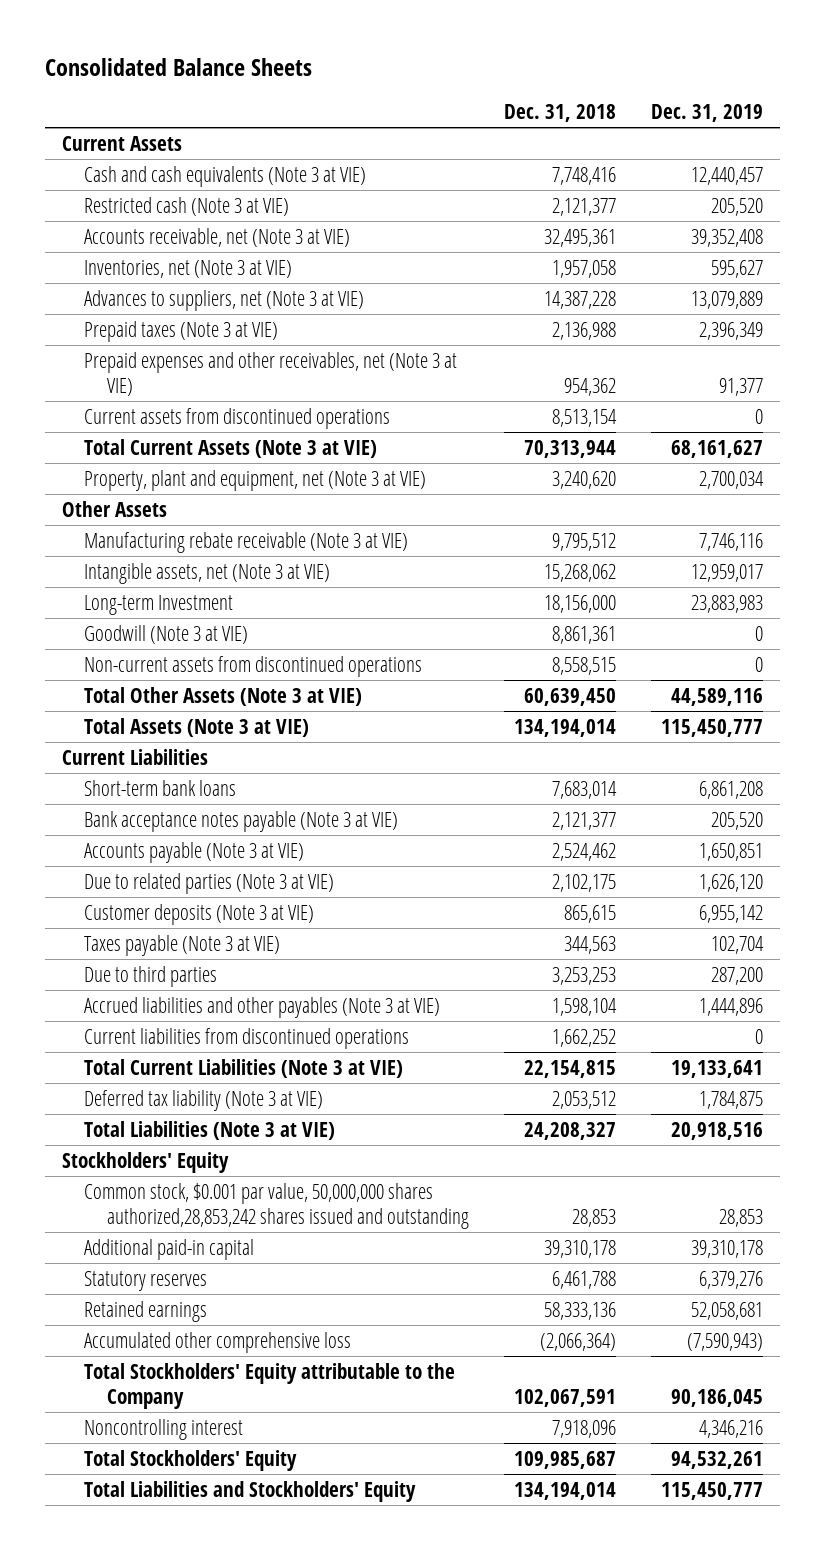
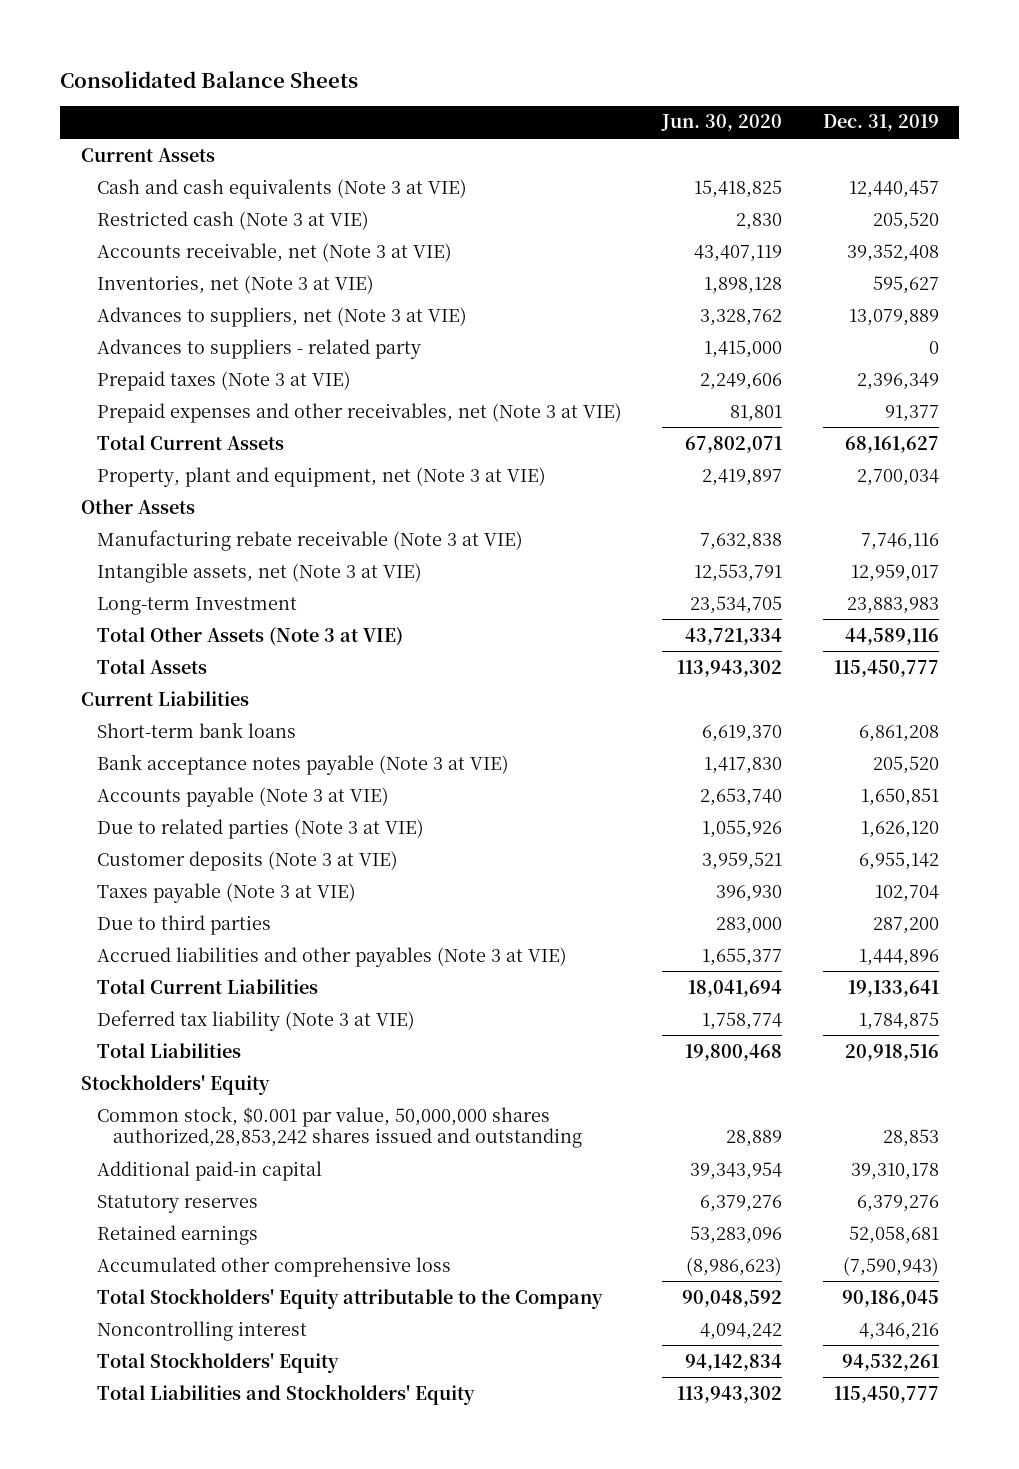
[503,103,616,122] Dec. 31, 2018 -> none
none -> [661,114,783,132] Jun. 30, 2020
none -> [96,338,421,359] Advances to suppliers - related party
[84,407,391,429] Current assets from discontinued operations -> none
[84,438,378,458] Total Current Assets (Note 3 at VIE) -> [96,434,284,450] Total Current Assets
[84,624,249,644] Goodwill (Note 3 at VIE) -> none
[84,655,423,677] Non-current assets from discontinued operations -> none
[84,717,310,737] Total Assets (Note 3 at VIE) -> [96,658,207,674] Total Assets
[84,1027,410,1049] Current liabilities from discontinued operations -> none
[84,1058,404,1078] Total Current Liabilities (Note 3 at VIE) -> [96,978,318,994] Total Current Liabilities
[84,1120,336,1140] Total Liabilities (Note 3 at VIE) -> [96,1042,241,1058] Total Liabilities

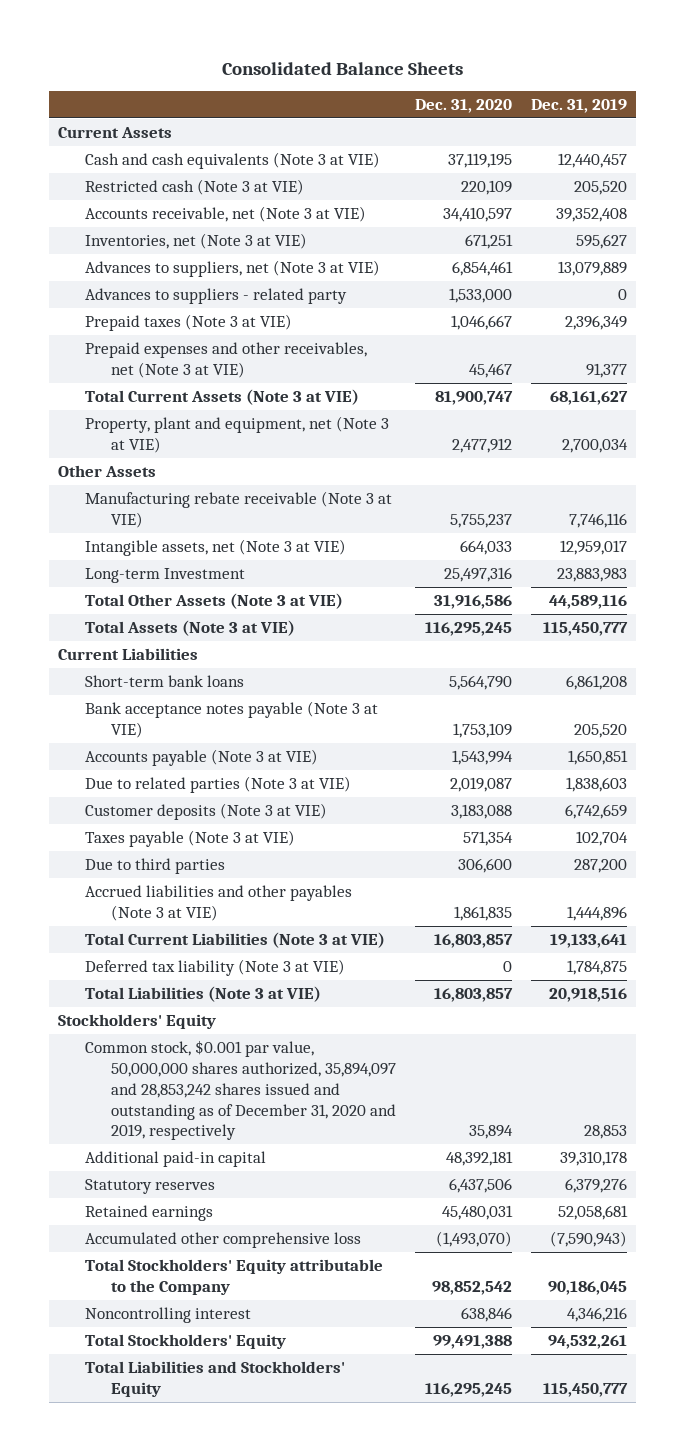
[661,114,783,132] Jun. 30, 2020 -> none
none -> [414,99,512,114] Dec. 31, 2020
[96,434,284,450] Total Current Assets -> [84,388,359,405] Total Current Assets (Note 3 at VIE)
[96,658,207,674] Total Assets -> [84,619,295,636] Total Assets (Note 3 at VIE)
[860,820,939,838] 1,626,120 -> [565,776,627,792] 1,838,603
[858,851,939,870] 6,955,142 -> [564,803,627,819] 6,742,659
[96,978,318,994] Total Current Liabilities -> [84,931,385,948] Total Current Liabilities (Note 3 at VIE)
[96,1042,241,1058] Total Liabilities -> [84,985,321,1002] Total Liabilities (Note 3 at VIE)
[96,1105,582,1148] Common stock, $0.001 par value, 50,000,000 shares authorized,28,853,242 shares issued and outstanding -> [84,1039,396,1141] Common stock, $0.001 par value, 50,000,000 shares authorized, 35,894,097 and 28,853,242 shares issued and outstanding as of December 31, 2020 and 2019, respectively

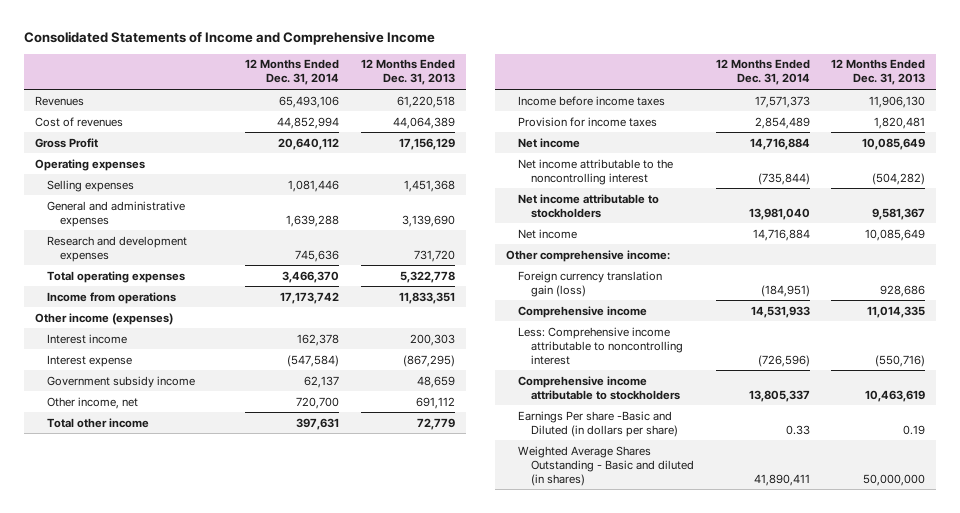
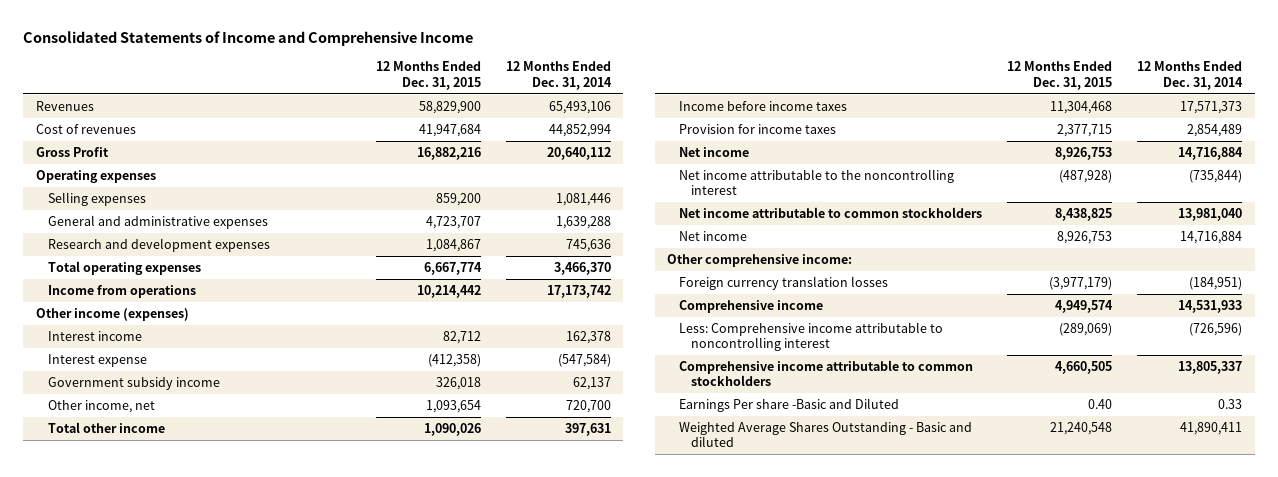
[360,59,455,86] 12 Months Ended Dec. 31, 2013 -> none
none -> [375,61,481,90] 12 Months Ended Dec. 31, 2015
[518,193,660,218] Net income attributable to stockholders -> [679,207,983,219] Net income attributable to common stockholders
[518,270,663,297] Foreign currency translation gain (loss) -> [679,276,889,291] Foreign currency translation losses
[518,375,680,400] Comprehensive income attributable to stockholders -> [679,360,974,387] Comprehensive income attributable to common stockholders
[518,410,678,437] Earnings Per share -Basic and Diluted (in dollars per share) -> [679,398,900,413] Earnings Per share -Basic and Diluted
[518,445,694,486] Weighted Average Shares Outstanding - Basic and diluted (in shares) -> [679,422,973,448] Weighted Average Shares Outstanding - Basic and diluted

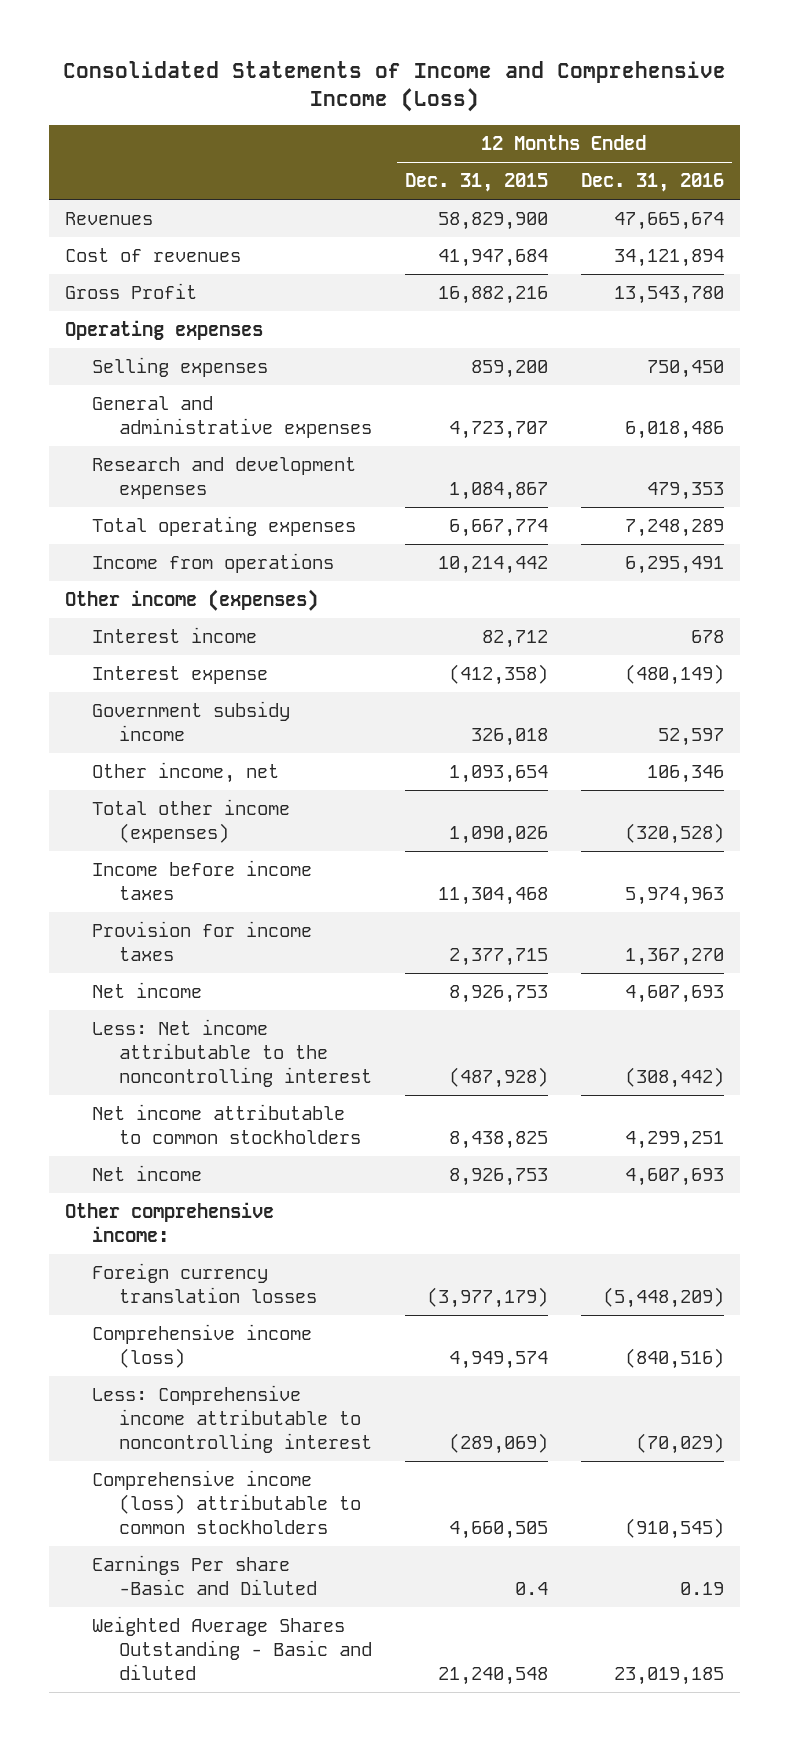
[23,30,474,46] Consolidated Statements of Income and Comprehensive Income -> [62,60,726,113] Consolidated Statements of Income and Comprehensive Income (Loss)
[505,61,612,90] 12 Months Ended Dec. 31, 2014 -> none
none -> [580,173,724,193] Dec. 31, 2016
[47,422,165,434] Total other income -> [92,799,291,843] Total other income (expenses)
[679,169,955,196] Net income attributable to the noncontrolling interest -> [92,1019,373,1087] Less: Net income attributable to the noncontrolling interest
[679,300,824,314] Comprehensive income -> [92,1324,313,1368] Comprehensive income (loss)
[679,360,974,387] Comprehensive income attributable to common stockholders -> [92,1470,362,1534] Comprehensive income (loss) attributable to common stockholders
[1088,399,1113,410] 0.40 -> [514,1581,548,1595] 0.4

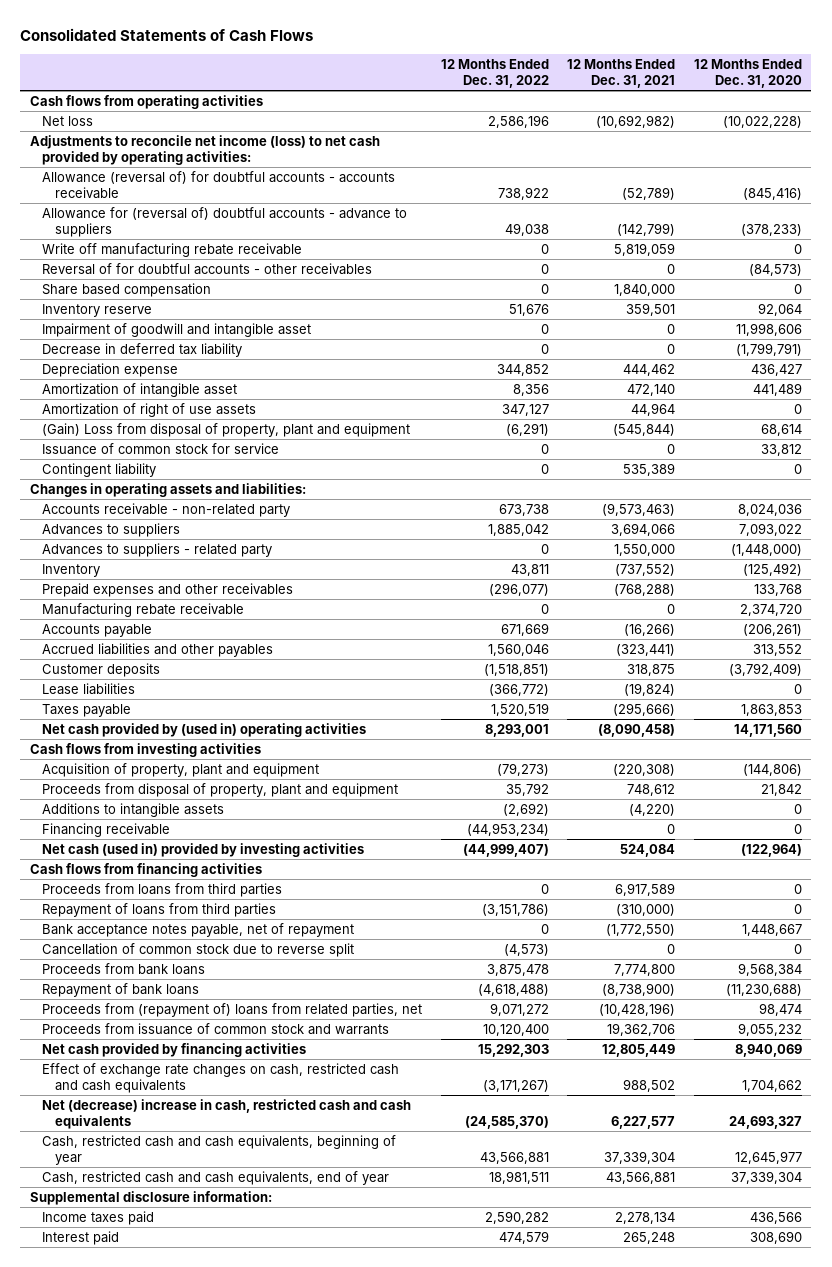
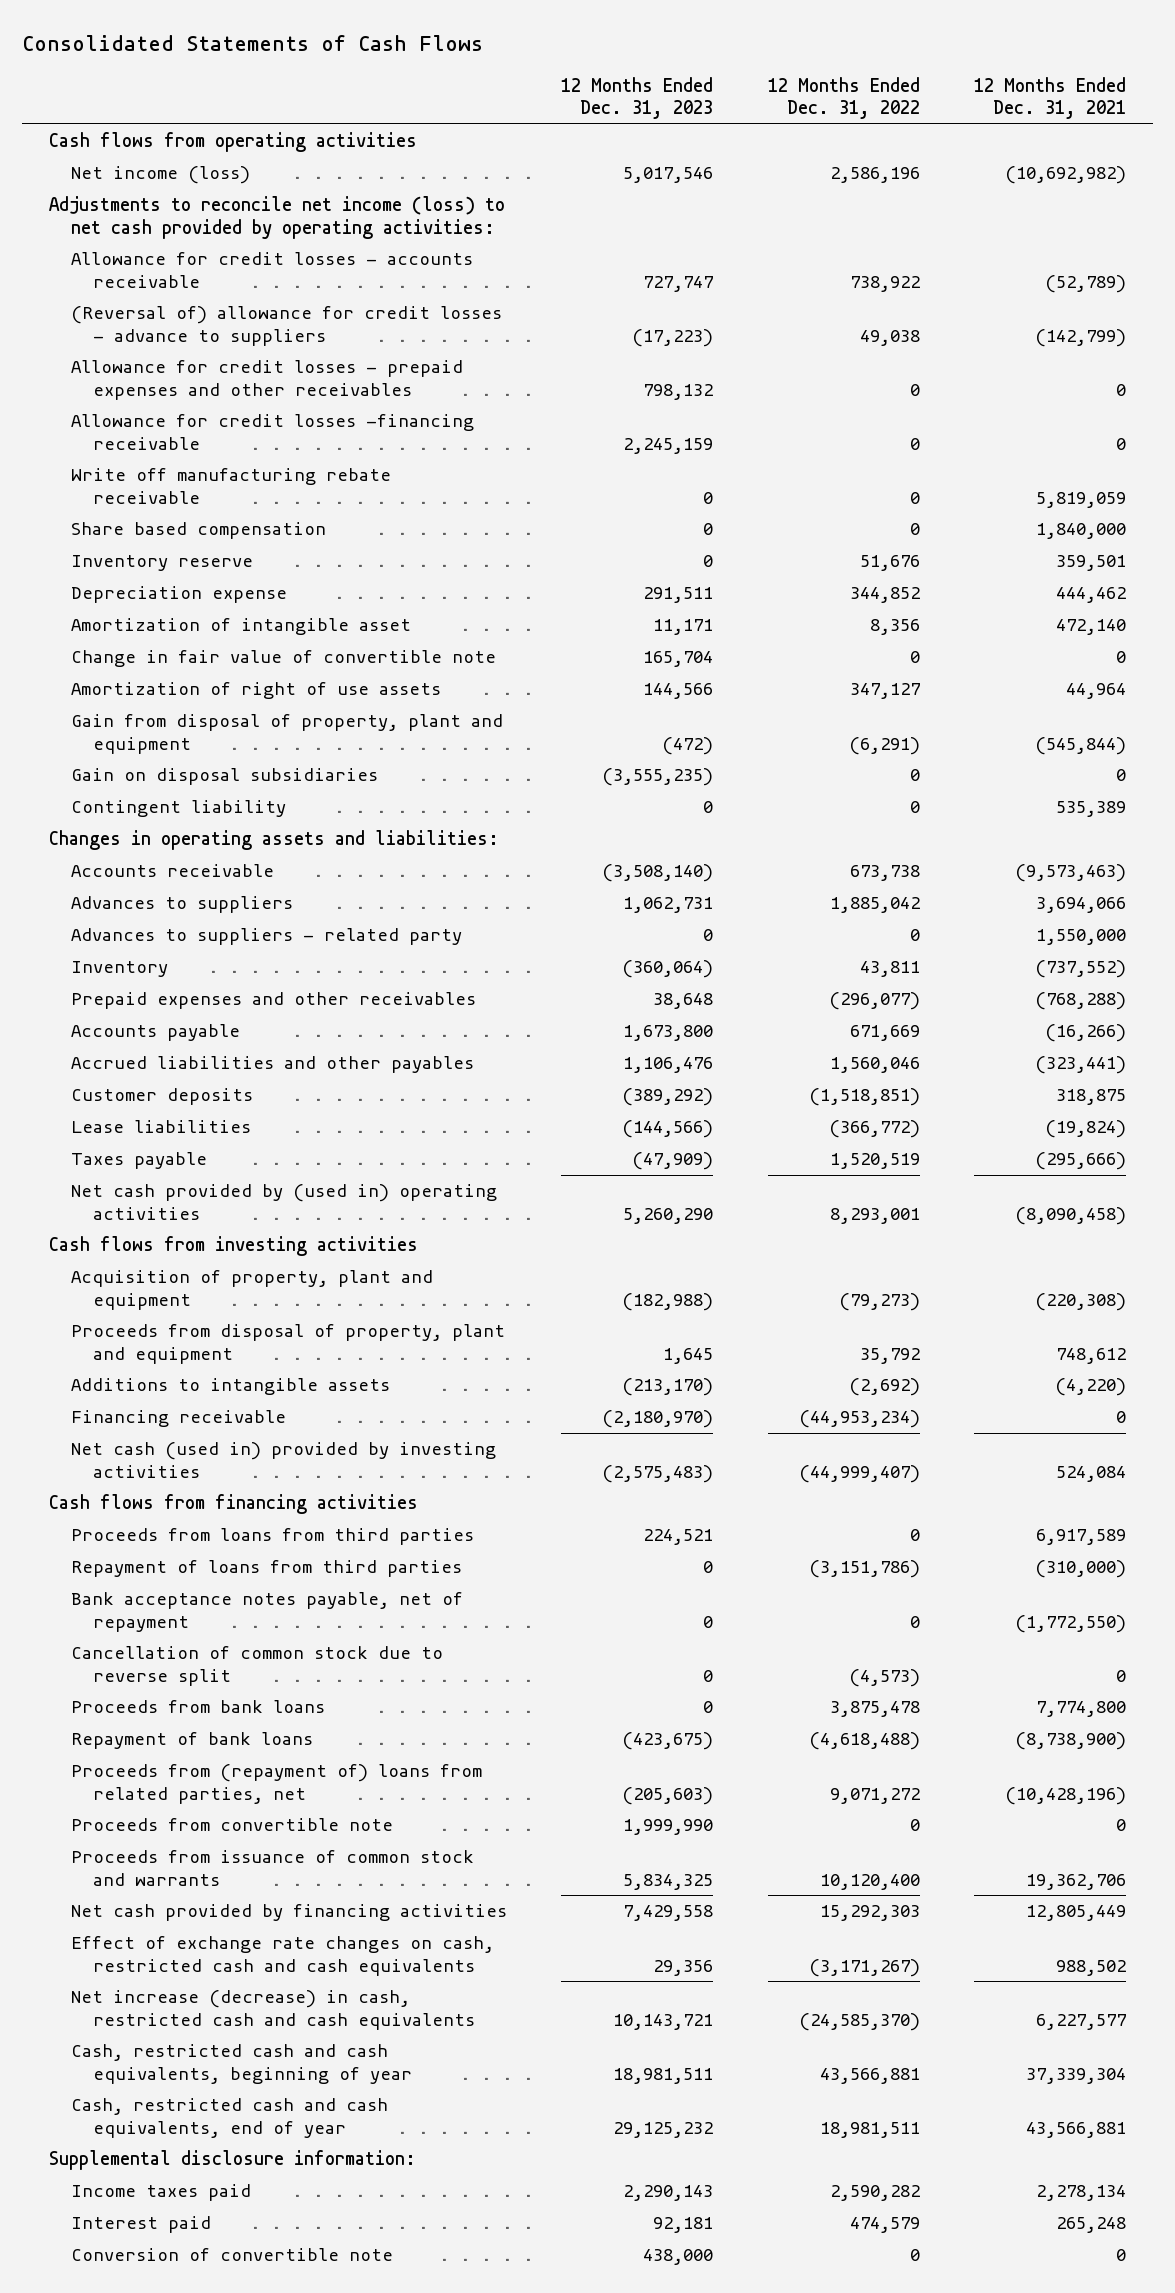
[694,58,803,88] 12 Months Ended Dec. 31, 2020 -> none
none -> [561,76,714,120] 12 Months Ended Dec. 31, 2023
[42,115,94,126] Net loss -> [70,166,250,185] Net income (loss)
[42,170,396,200] Allowance (reversal of) for doubtful accounts - accounts receivable -> [70,252,473,288] Allowance for credit losses - accounts receivable
[42,206,408,238] Allowance for (reversal of) doubtful accounts - advance to suppliers -> [70,306,502,346] (Reversal of) allowance for credit losses - advance to suppliers
none -> [70,360,463,400] Allowance for credit losses - prepaid expenses and other receivables
none -> [70,414,474,450] Allowance for credit losses -financing receivable
[42,262,373,275] Reversal of for doubtful accounts - other receivables -> none
[42,322,312,337] Impairment of goodwill and intangible asset -> none
[42,342,243,357] Decrease in deferred tax liability -> none
none -> [70,650,496,668] Change in fair value of convertible note
[42,442,280,455] Issuance of common stock for service -> none
[42,422,411,437] (Gain) Loss from disposal of property, plant and equipment -> [70,714,503,754] Gain from disposal of property, plant and equipment
none -> [70,768,378,786] Gain on disposal subsidiaries
[42,502,291,517] Accounts receivable - non-related party -> [70,864,274,878] Accounts receivable
[42,602,245,617] Manufacturing rebate receivable -> none
none -> [70,1818,393,1832] Proceeds from convertible note
[42,1098,412,1130] Net (decrease) increase in cash, restricted cash and cash equivalents -> [70,1990,475,2030] Net increase (decrease) in cash, restricted cash and cash equivalents
none -> [70,2248,393,2262] Conversion of convertible note

